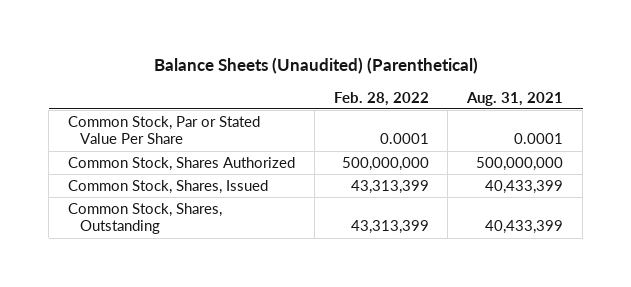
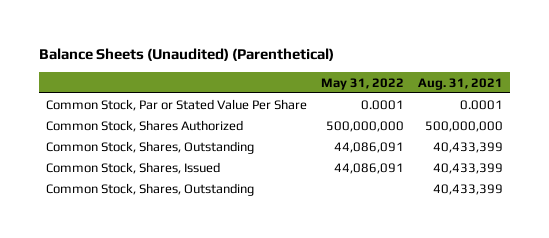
[333,91,429,106] Feb. 28, 2022 -> none
none -> [320,77,404,90] May 31, 2022
none -> [45,140,254,154] Common Stock, Shares, Outstanding

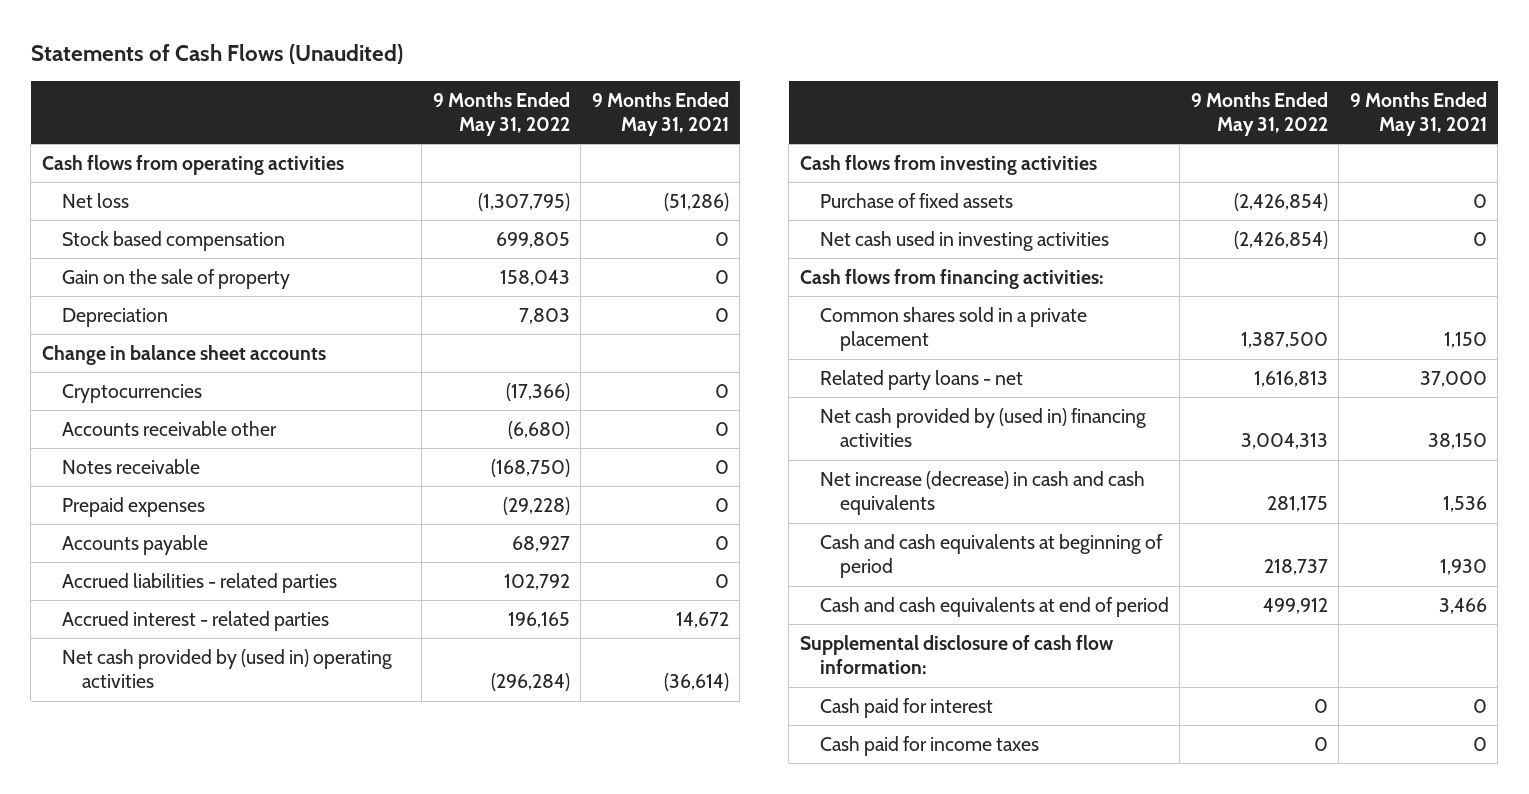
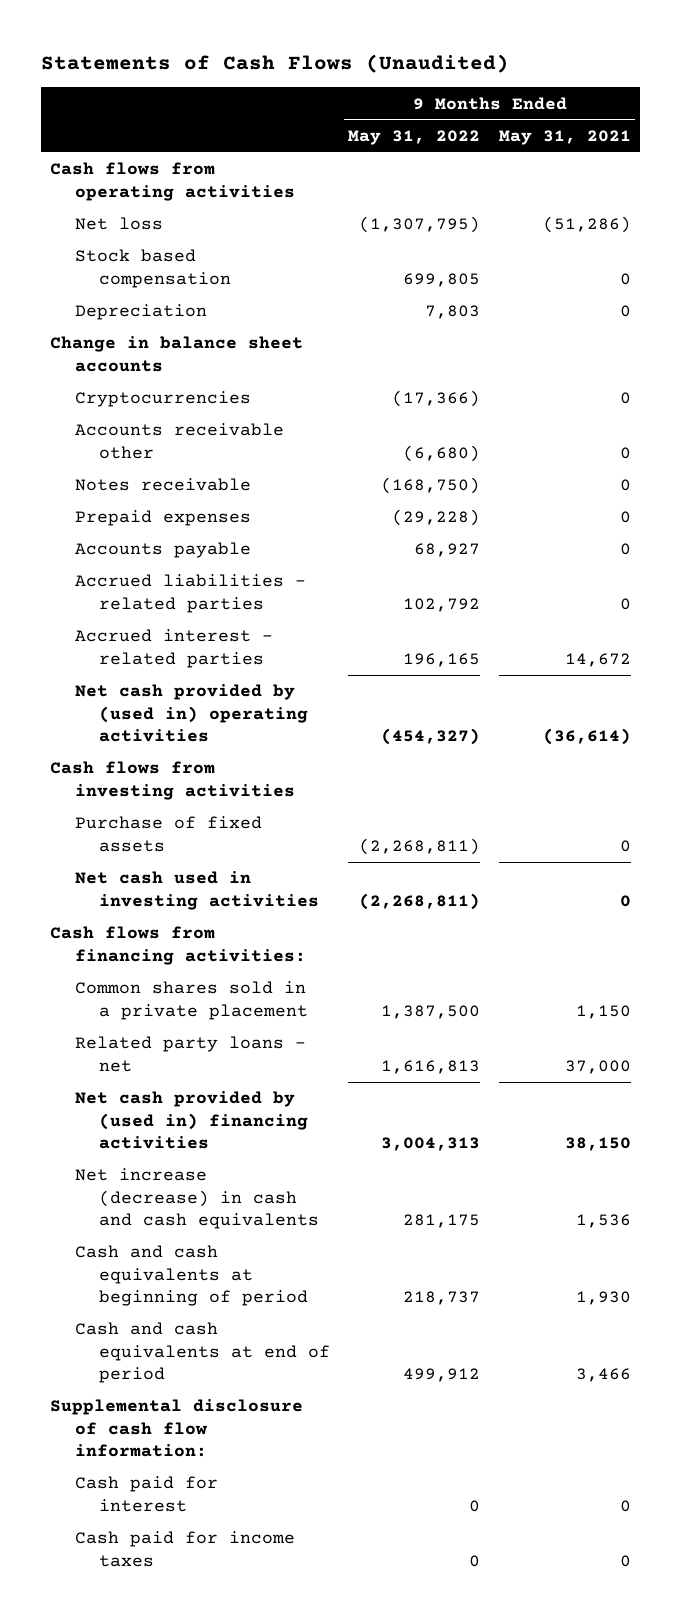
[61,269,290,290] Gain on the sale of property -> none
[490,673,570,692] (296,284) -> [381,728,481,746] (454,327)
[1233,193,1328,212] (2,426,854) -> [359,837,481,855] (2,268,811)
[1233,231,1328,250] (2,426,854) -> [359,892,481,910] (2,268,811)

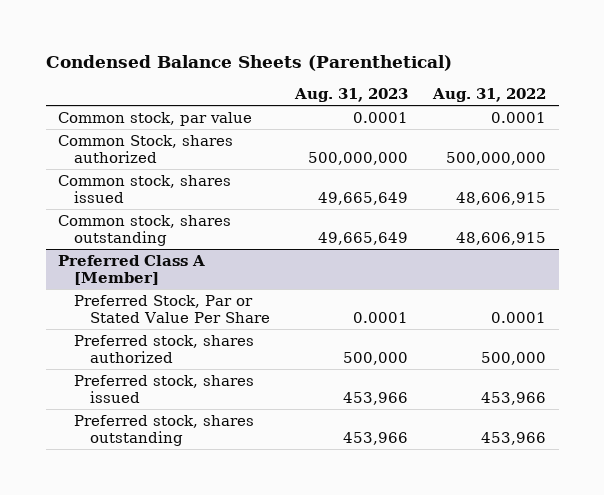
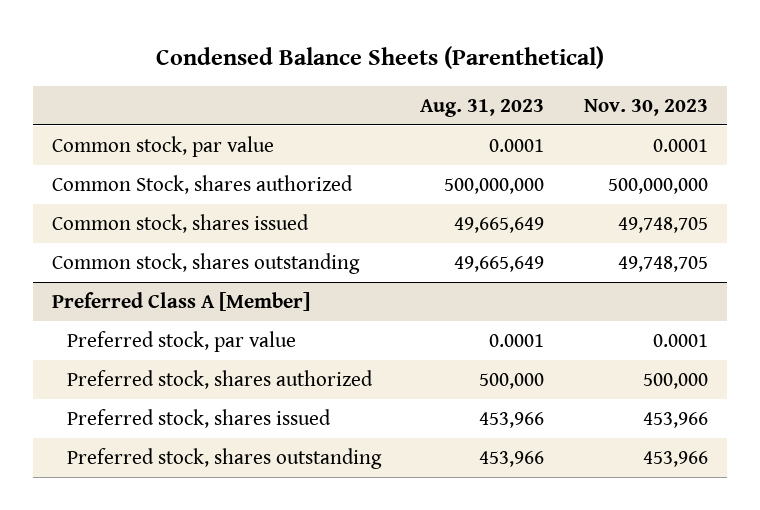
[432,87,547,102] Aug. 31, 2022 -> none
none -> [583,98,708,116] Nov. 30, 2023
[74,294,270,323] Preferred Stock, Par or Stated Value Per Share -> [67,330,297,352] Preferred stock, par value

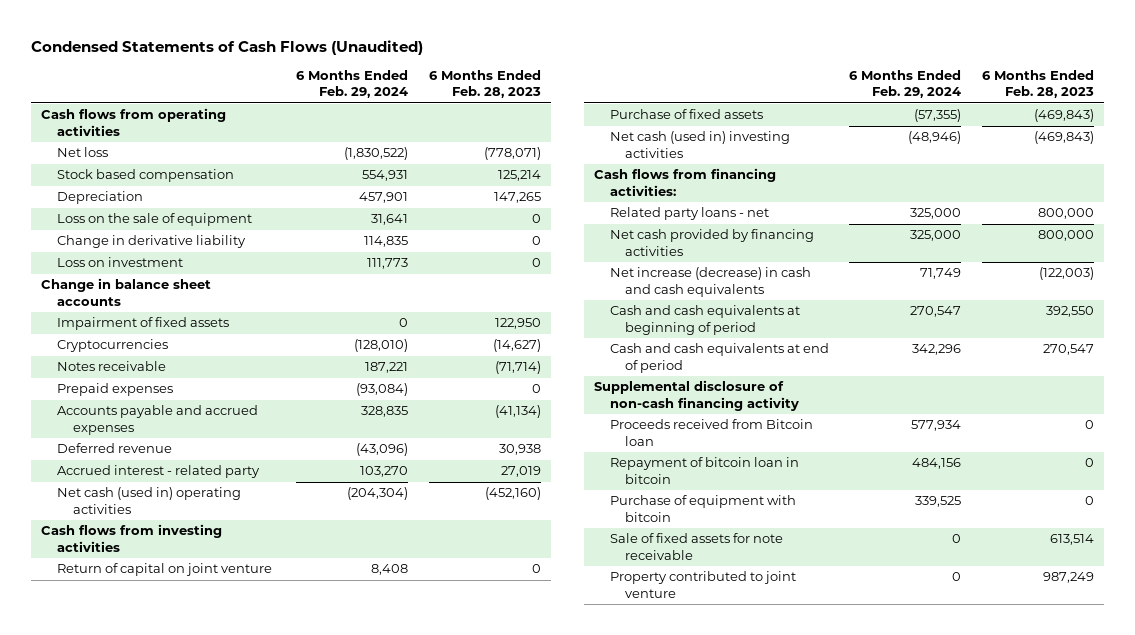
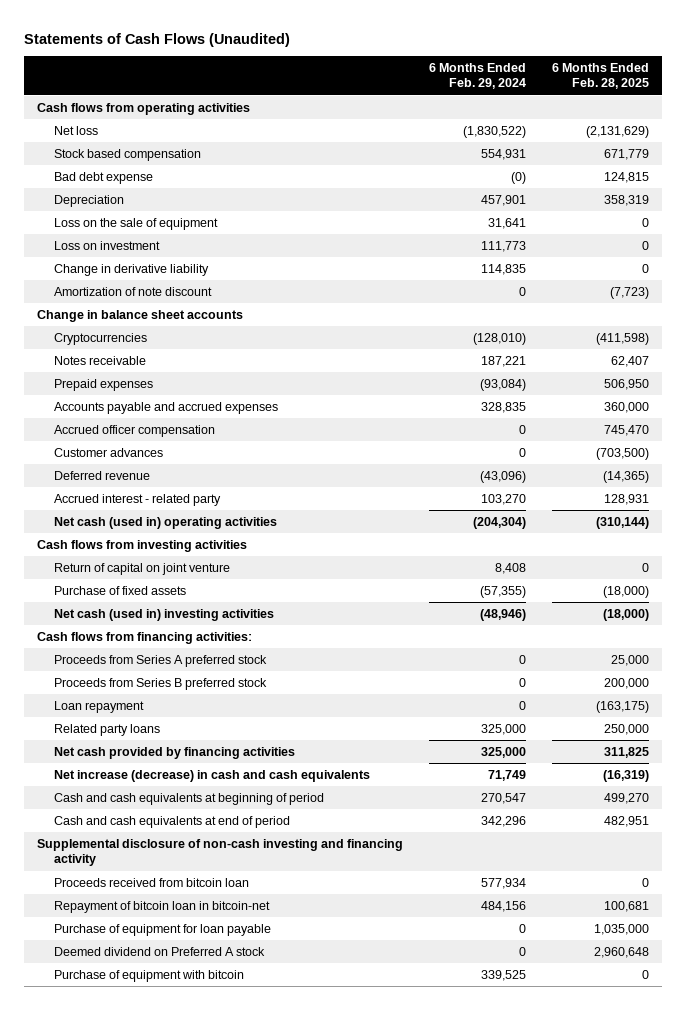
[31,39,424,55] Condensed Statements of Cash Flows (Unaudited) -> [24,32,291,47] Statements of Cash Flows (Unaudited)
[428,70,541,99] 6 Months Ended Feb. 28, 2023 -> none
none -> [551,62,649,90] 6 Months Ended Feb. 28, 2025
none -> [54,171,154,184] Bad debt expense
[56,235,246,249] Change in derivative liability -> [54,263,210,276] Change in derivative liability
none -> [54,286,213,296] Amortization of note discount
[56,317,229,331] Impairment of fixed assets -> none
none -> [54,424,216,437] Accrued officer compensation
none -> [54,447,164,457] Customer advances
none -> [54,654,268,667] Proceeds from Series A preferred stock
none -> [54,677,268,690] Proceeds from Series B preferred stock
none -> [54,700,145,713] Loan repayment
[609,207,769,221] Related party loans - net -> [54,723,161,736] Related party loans
[594,380,799,411] Supplemental disclosure of non-cash financing activity -> [37,838,404,867] Supplemental disclosure of non-cash investing and financing activity
[609,419,813,446] Proceeds received from Bitcoin loan -> [54,877,250,887] Proceeds received from bitcoin loan
[609,457,799,484] Repayment of bitcoin loan in bitcoin -> [54,900,271,913] Repayment of bitcoin loan in bitcoin-net
none -> [54,923,272,936] Purchase of equipment for loan payable
none -> [54,946,266,956] Deemed dividend on Preferred A stock
[609,533,783,560] Sale of fixed assets for note receivable -> none
[609,571,796,598] Property contributed to joint venture -> none

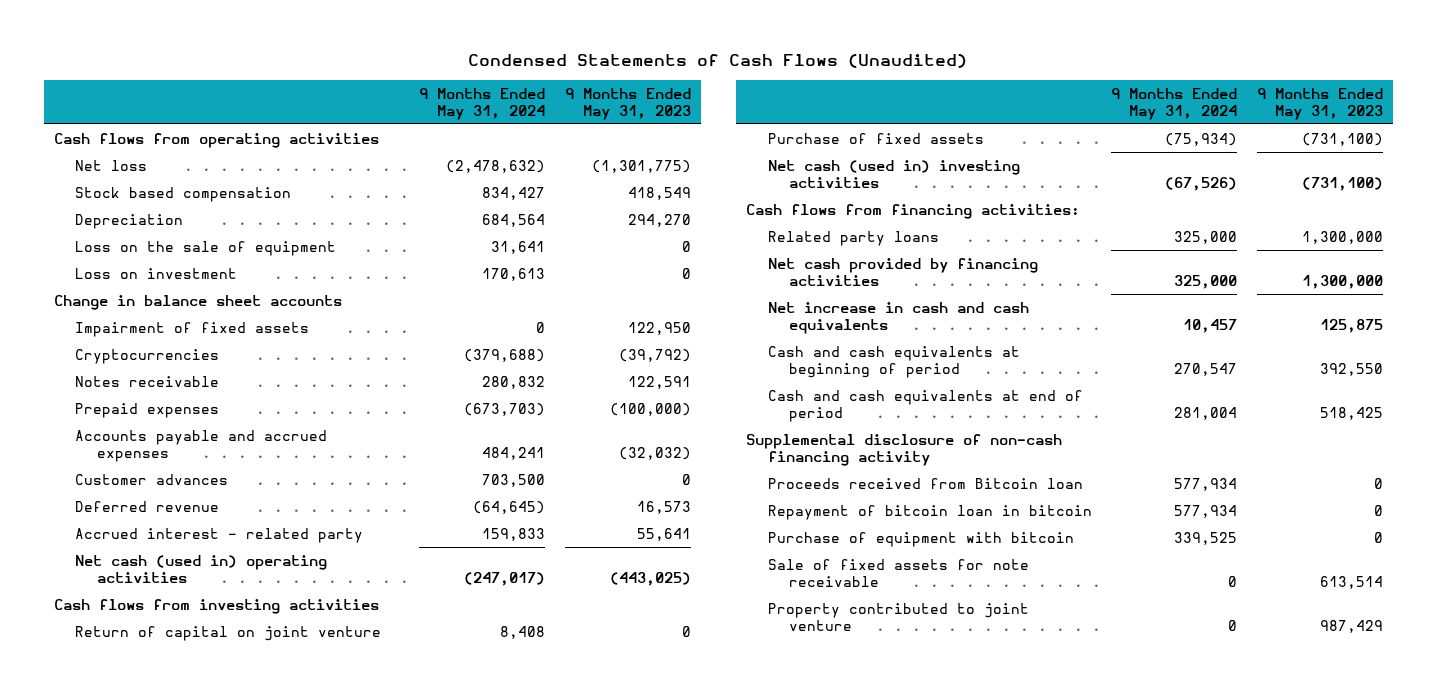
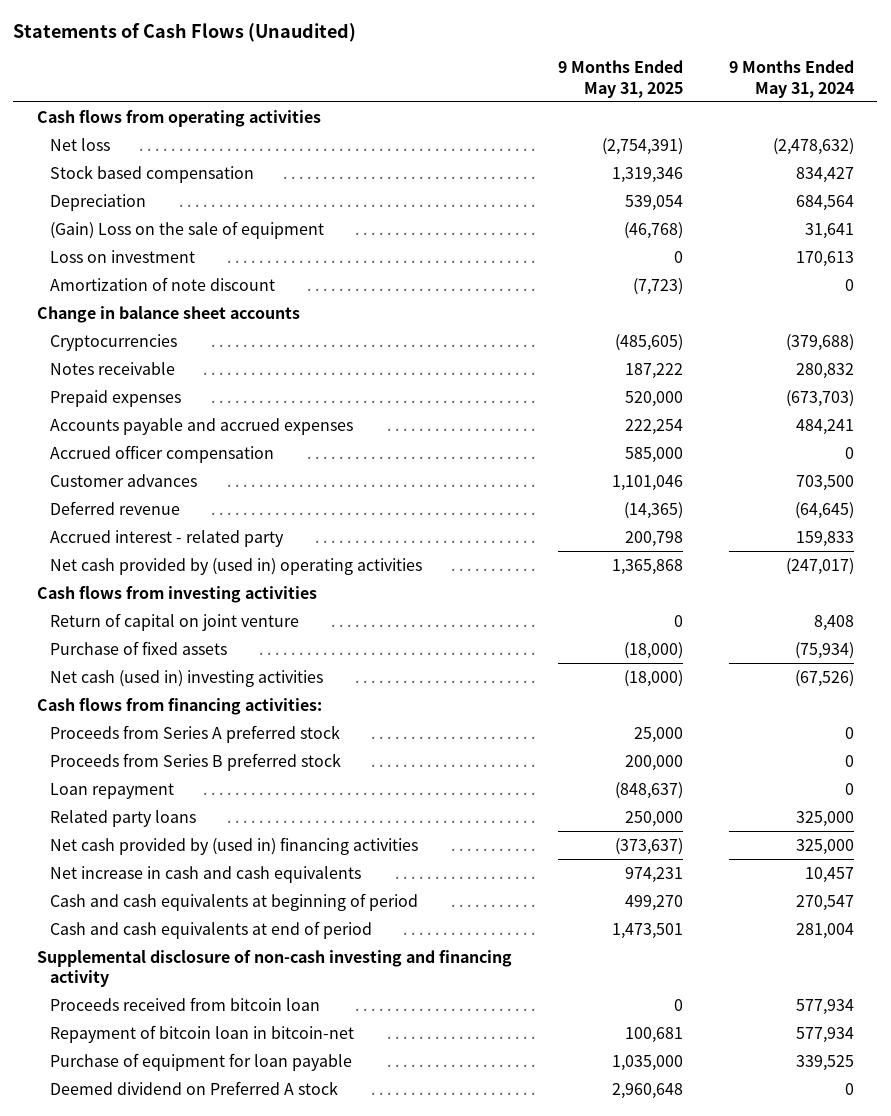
[468,53,968,68] Condensed Statements of Cash Flows (Unaudited) -> [13,23,357,43] Statements of Cash Flows (Unaudited)
[564,87,691,120] 9 Months Ended May 31, 2023 -> none
none -> [557,60,683,98] 9 Months Ended May 31, 2025
[75,240,337,256] Loss on the sale of equipment -> [50,220,325,239] (Gain) Loss on the sale of equipment
none -> [50,276,276,291] Amortization of note discount
[75,321,310,337] Impairment of fixed assets -> none
none -> [50,444,275,463] Accrued officer compensation
[75,554,328,584] Net cash (used in) operating activities -> [50,557,423,575] Net cash provided by (used in) operating activities
none -> [50,724,341,743] Proceeds from Series A preferred stock
none -> [50,752,342,771] Proceeds from Series B preferred stock
none -> [50,782,175,799] Loan repayment
[767,257,1038,287] Net cash provided by financing activities -> [50,836,419,855] Net cash provided by (used in) financing activities
[767,558,1029,588] Sale of fixed assets for note receivable -> none
[767,602,1029,632] Property contributed to joint venture -> none
[745,433,1062,467] Supplemental disclosure of non-cash financing activity -> [36,949,512,987] Supplemental disclosure of non-cash investing and financing activity
[767,477,1083,489] Proceeds received from Bitcoin loan -> [50,996,321,1011] Proceeds received from bitcoin loan
[767,504,1092,520] Repayment of bitcoin loan in bitcoin -> [50,1024,355,1043] Repayment of bitcoin loan in bitcoin-net
[767,531,1074,547] Purchase of equipment with bitcoin -> [50,1052,353,1071] Purchase of equipment for loan payable
none -> [50,1080,339,1095] Deemed dividend on Preferred A stock

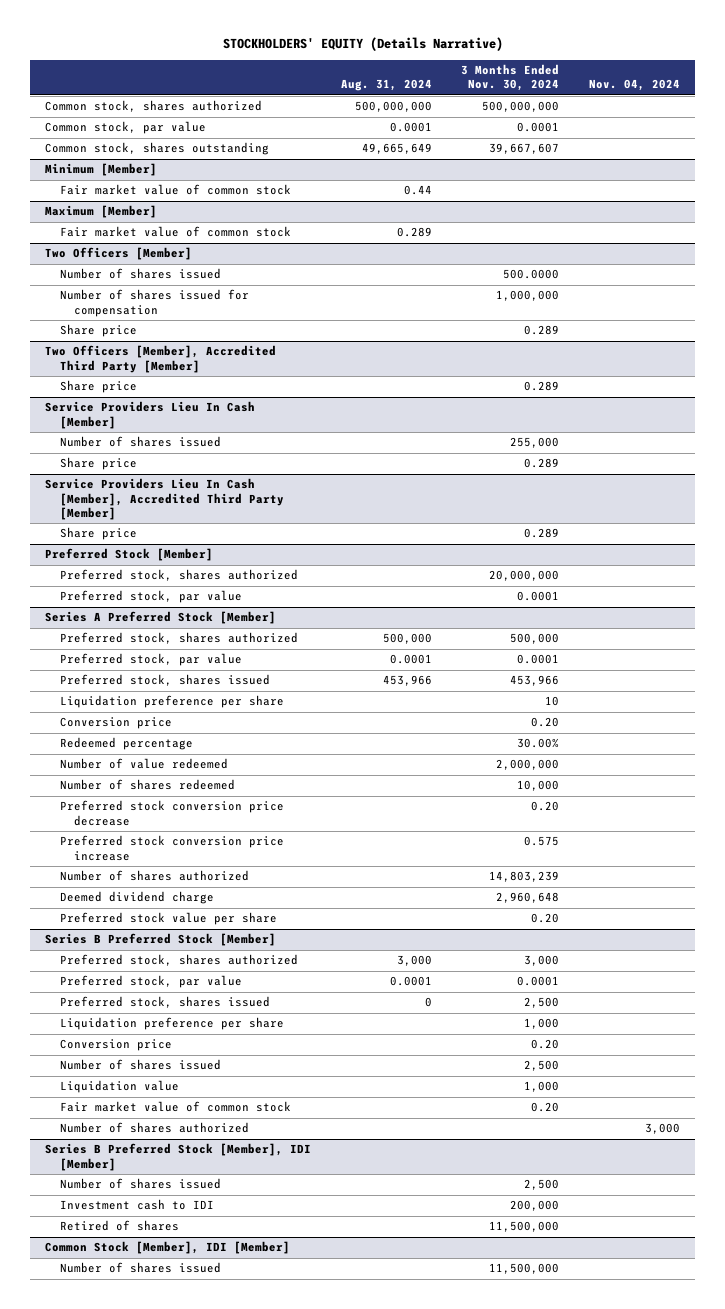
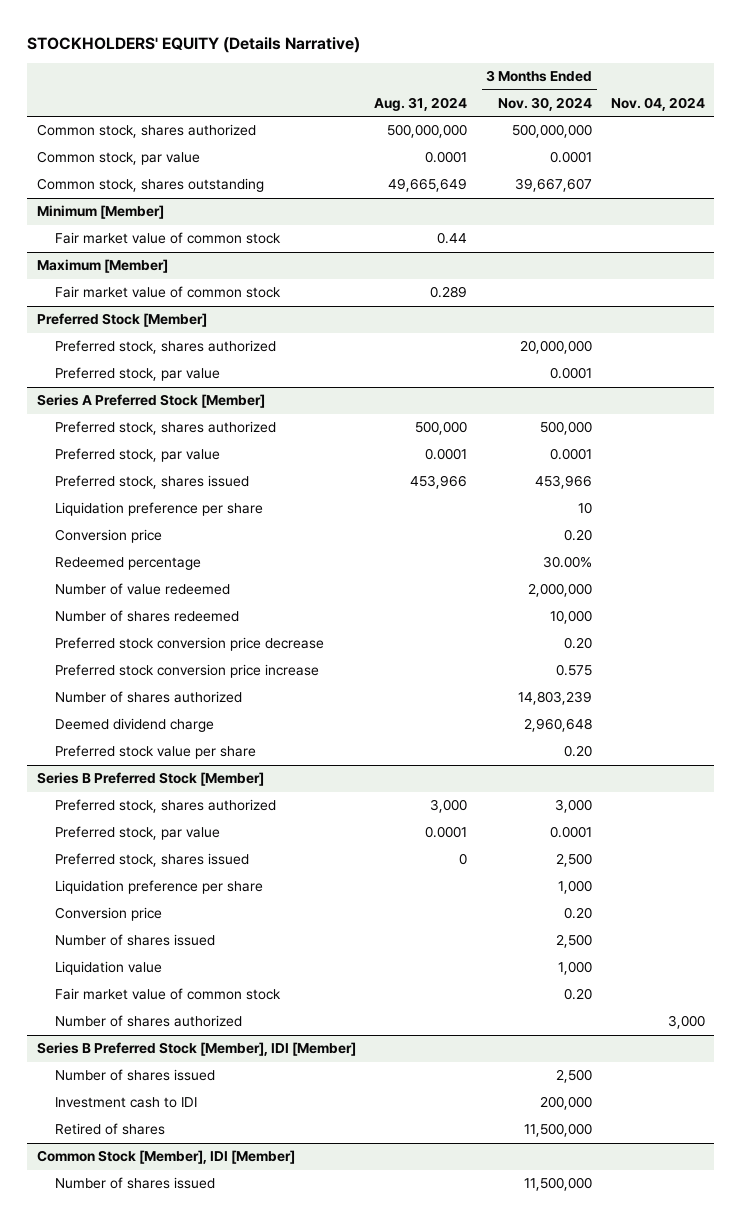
[45,247,193,261] Two Officers [Member] -> none
[59,268,221,280] Number of shares issued -> none
[59,289,249,317] Number of shares issued for compensation -> none
[59,324,137,338] Share price -> none
[45,345,277,373] Two Officers [Member], Accredited Third Party [Member] -> none
[59,380,137,394] Share price -> none
[45,401,256,429] Service Providers Lieu In Cash [Member] -> none
[59,436,221,448] Number of shares issued -> none
[59,457,137,471] Share price -> none
[45,478,284,520] Service Providers Lieu In Cash [Member], Accredited Third Party [Member] -> none
[59,527,137,541] Share price -> none

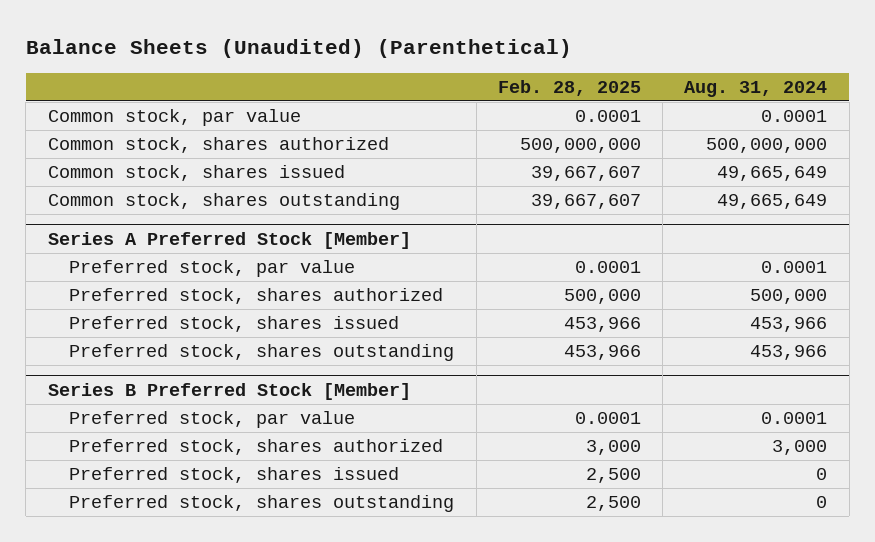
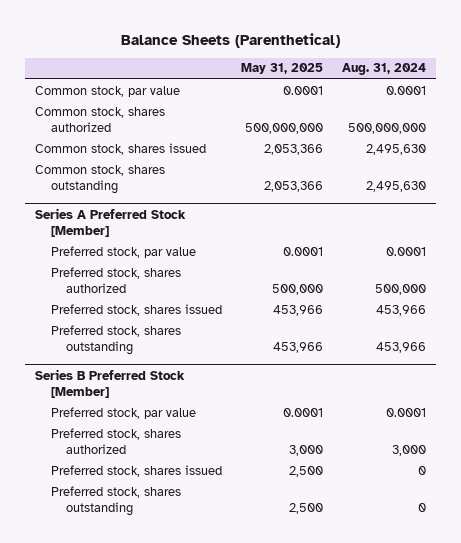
[25,39,572,59] Balance Sheets (Unaudited) (Parenthetical) -> [120,33,340,49] Balance Sheets (Parenthetical)
[497,79,641,96] Feb. 28, 2025 -> none
none -> [240,63,323,75] May 31, 2025
[717,166,828,182] 49,665,649 -> [366,143,427,155] 2,495,630
[717,194,828,210] 49,665,649 -> [366,180,427,192] 2,495,630

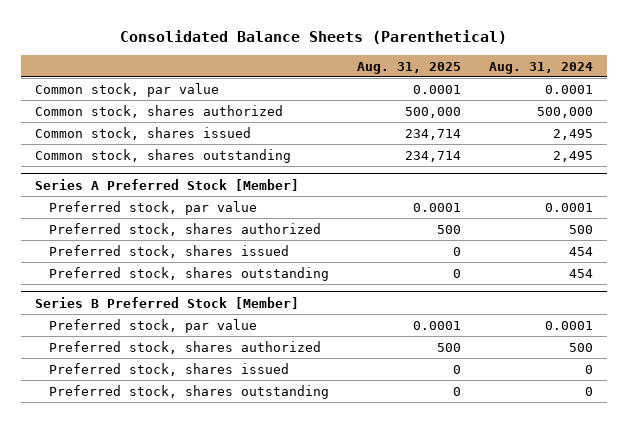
[120,33,340,49] Balance Sheets (Parenthetical) -> [120,29,508,44] Consolidated Balance Sheets (Parenthetical)
[240,63,323,75] May 31, 2025 -> none
none -> [357,61,462,74] Aug. 31, 2025
[348,122,427,134] 500,000,000 -> [537,106,594,118] 500,000
[366,143,427,155] 2,495,630 -> [553,128,594,140] 2,495
[366,180,427,192] 2,495,630 -> [553,150,594,162] 2,495
[375,283,427,295] 500,000 -> [569,224,594,234] 500
[376,304,427,316] 453,966 -> [569,246,594,256] 454
[376,341,427,353] 453,966 -> [569,268,594,278] 454
[392,444,427,456] 3,000 -> [569,342,594,352] 500

